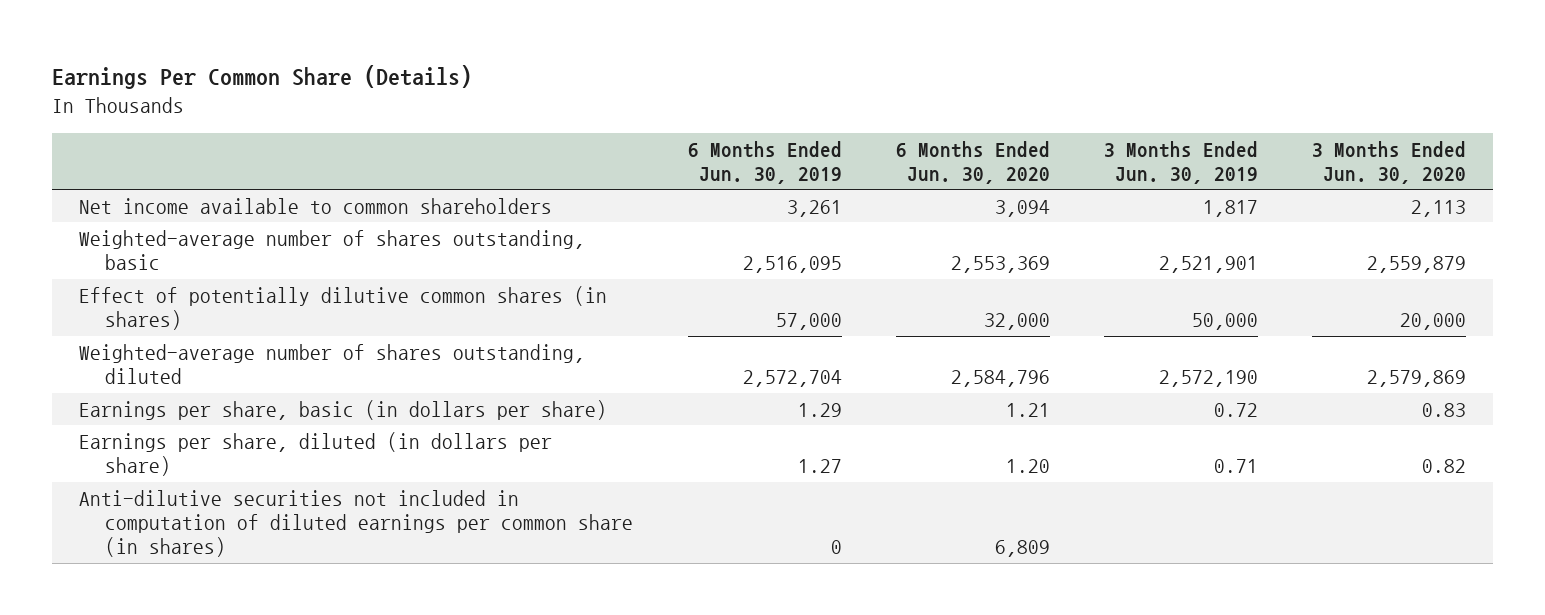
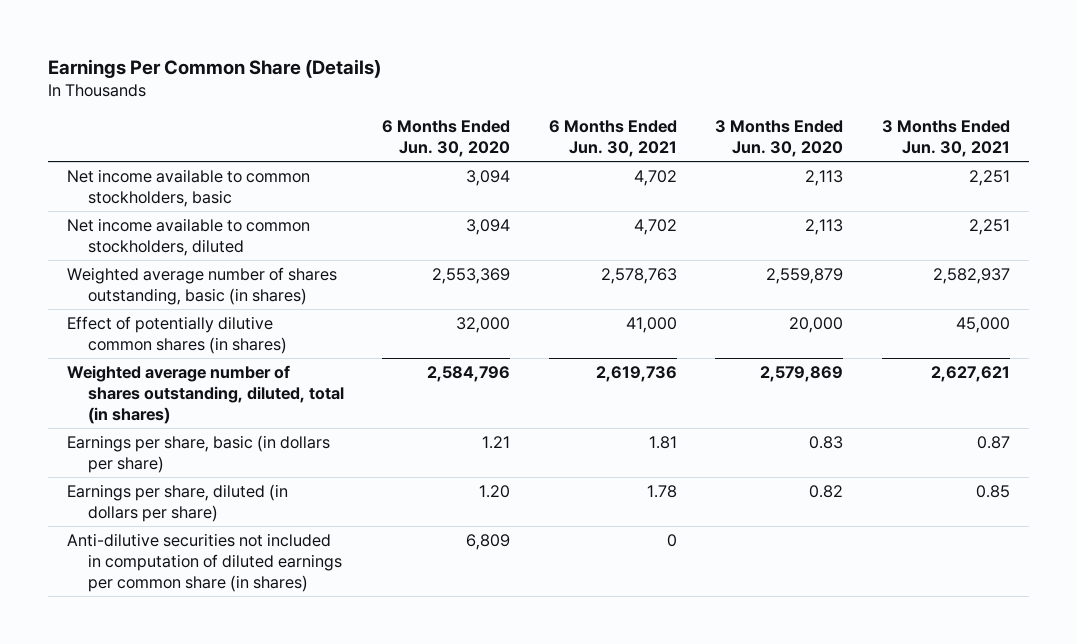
[687,140,842,184] 6 Months Ended Jun. 30, 2019 -> none
[1103,140,1258,184] 3 Months Ended Jun. 30, 2019 -> none
none -> [548,120,677,158] 6 Months Ended Jun. 30, 2021
none -> [881,120,1010,158] 3 Months Ended Jun. 30, 2021
[79,197,553,214] Net income available to common shareholders -> [67,168,311,207] Net income available to common stockholders, basic
none -> [67,217,311,256] Net income available to common stockholders, diluted
[79,229,586,270] Weighted-average number of shares outstanding, basic -> [67,266,338,305] Weighted average number of shares outstanding, basic (in shares)
[79,343,586,384] Weighted-average number of shares outstanding, diluted -> [67,364,344,424] Weighted average number of shares outstanding, diluted, total (in shares)

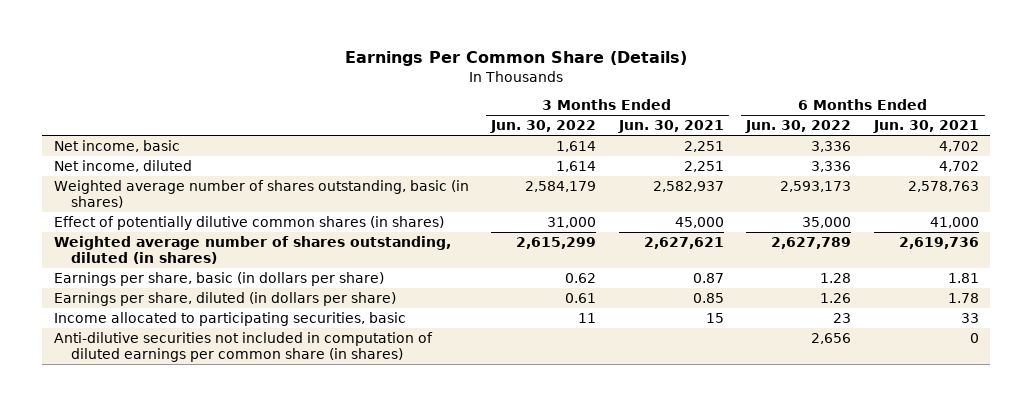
[382,120,511,158] 6 Months Ended Jun. 30, 2020 -> none
[715,120,844,158] 3 Months Ended Jun. 30, 2020 -> none
none -> [490,120,597,134] Jun. 30, 2022
none -> [745,120,852,134] Jun. 30, 2022
[67,168,311,207] Net income available to common stockholders, basic -> [53,139,180,152] Net income, basic
[67,217,311,256] Net income available to common stockholders, diluted -> [53,159,192,172] Net income, diluted
[67,364,344,424] Weighted average number of shares outstanding, diluted, total (in shares) -> [53,235,451,265] Weighted average number of shares outstanding, diluted (in shares)
none -> [53,311,406,326] Income allocated to participating securities, basic

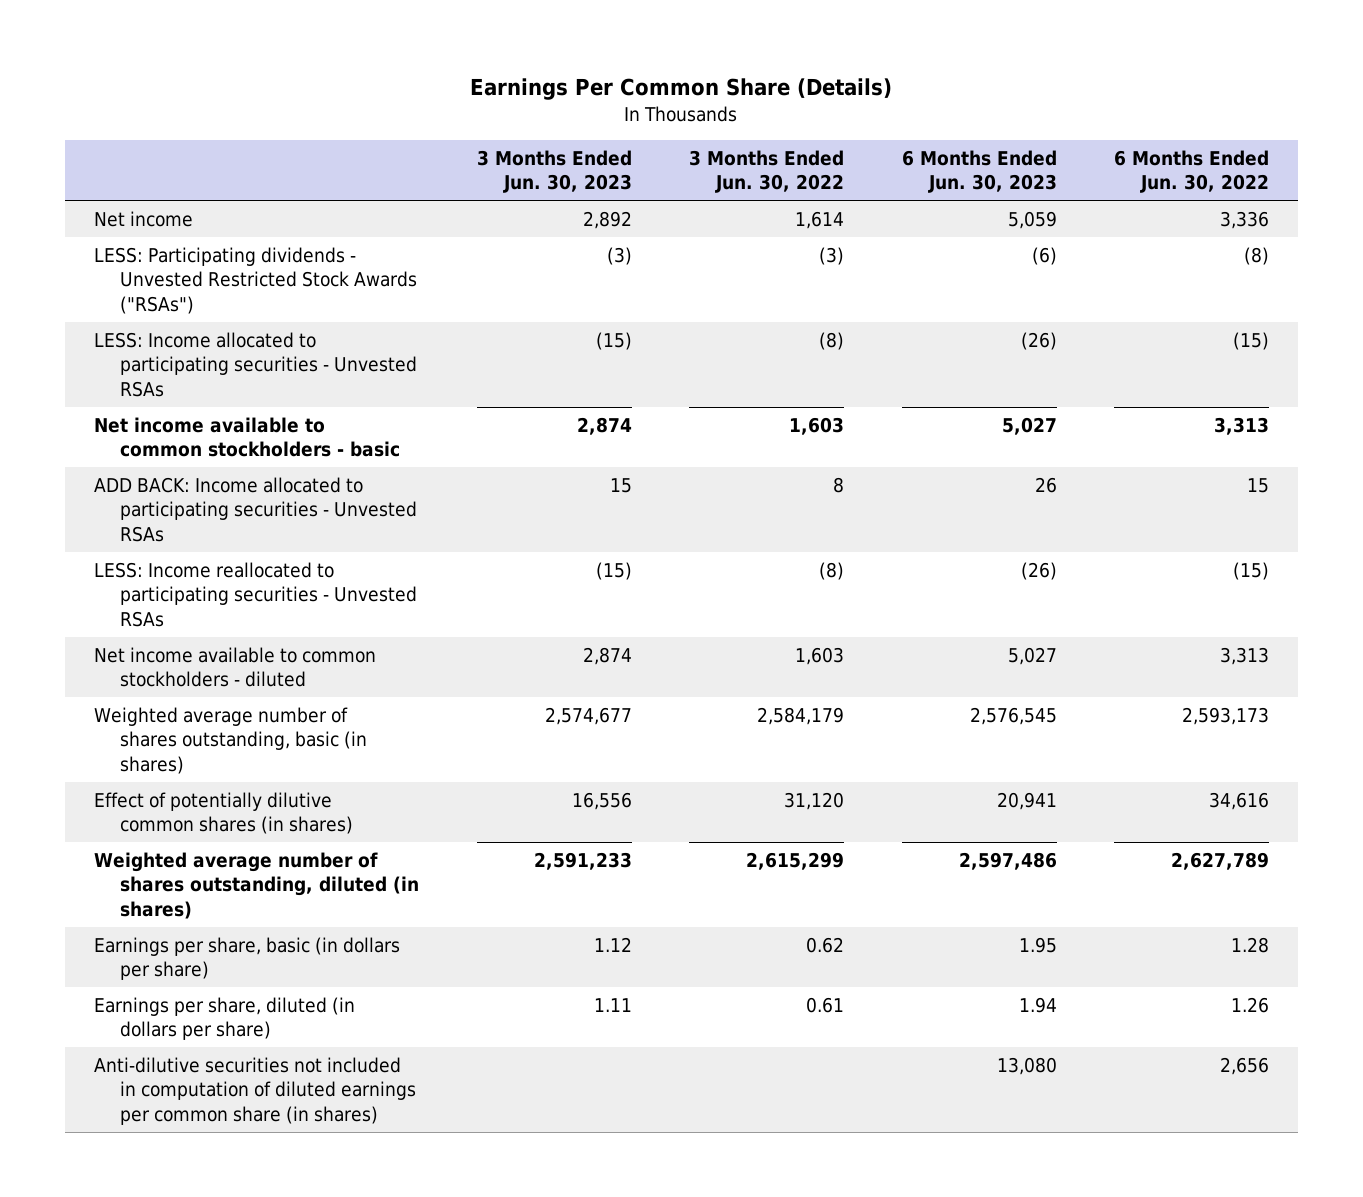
[617,120,724,134] Jun. 30, 2021 -> none
[872,120,979,134] Jun. 30, 2021 -> none
none -> [476,149,632,194] 3 Months Ended Jun. 30, 2023
none -> [901,149,1057,194] 6 Months Ended Jun. 30, 2023
none -> [93,210,193,227] Net income
none -> [93,246,418,315] LESS: Participating dividends - Unvested Restricted Stock Awards ("RSAs")
none -> [93,331,418,398] LESS: Income allocated to participating securities - Unvested RSAs
[53,139,180,152] Net income, basic -> [93,416,401,458] Net income available to common stockholders - basic
[556,140,597,152] 1,614 -> [789,416,845,435] 1,603
[811,140,852,152] 3,336 -> [1214,416,1270,435] 3,313
none -> [93,476,418,543] ADD BACK: Income allocated to participating securities - Unvested RSAs
none -> [93,561,418,628] LESS: Income reallocated to participating securities - Unvested RSAs
[53,159,192,172] Net income, diluted -> [93,646,376,688] Net income available to common stockholders - diluted
[556,160,597,172] 1,614 -> [795,646,845,665] 1,603
[811,160,852,172] 3,336 -> [1220,646,1270,665] 3,313
[547,216,597,228] 31,000 -> [784,791,845,810] 31,120
[802,216,852,228] 35,000 -> [1209,791,1270,810] 34,616
[53,311,406,326] Income allocated to participating securities, basic -> none

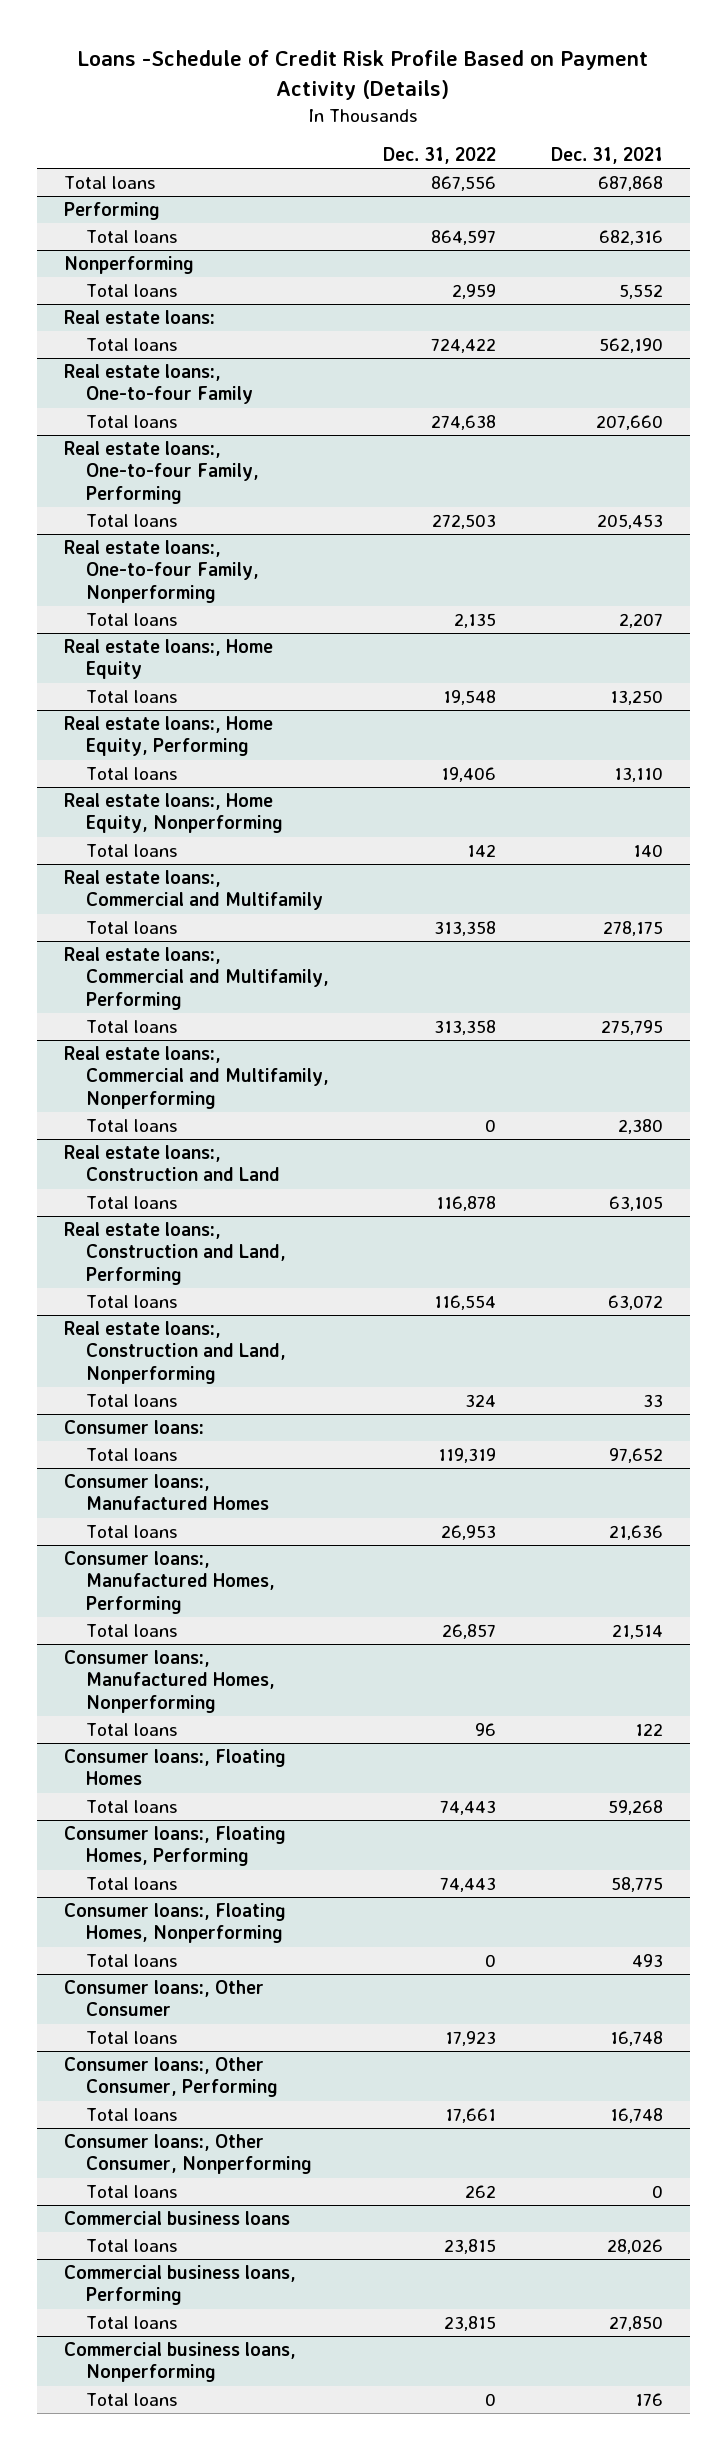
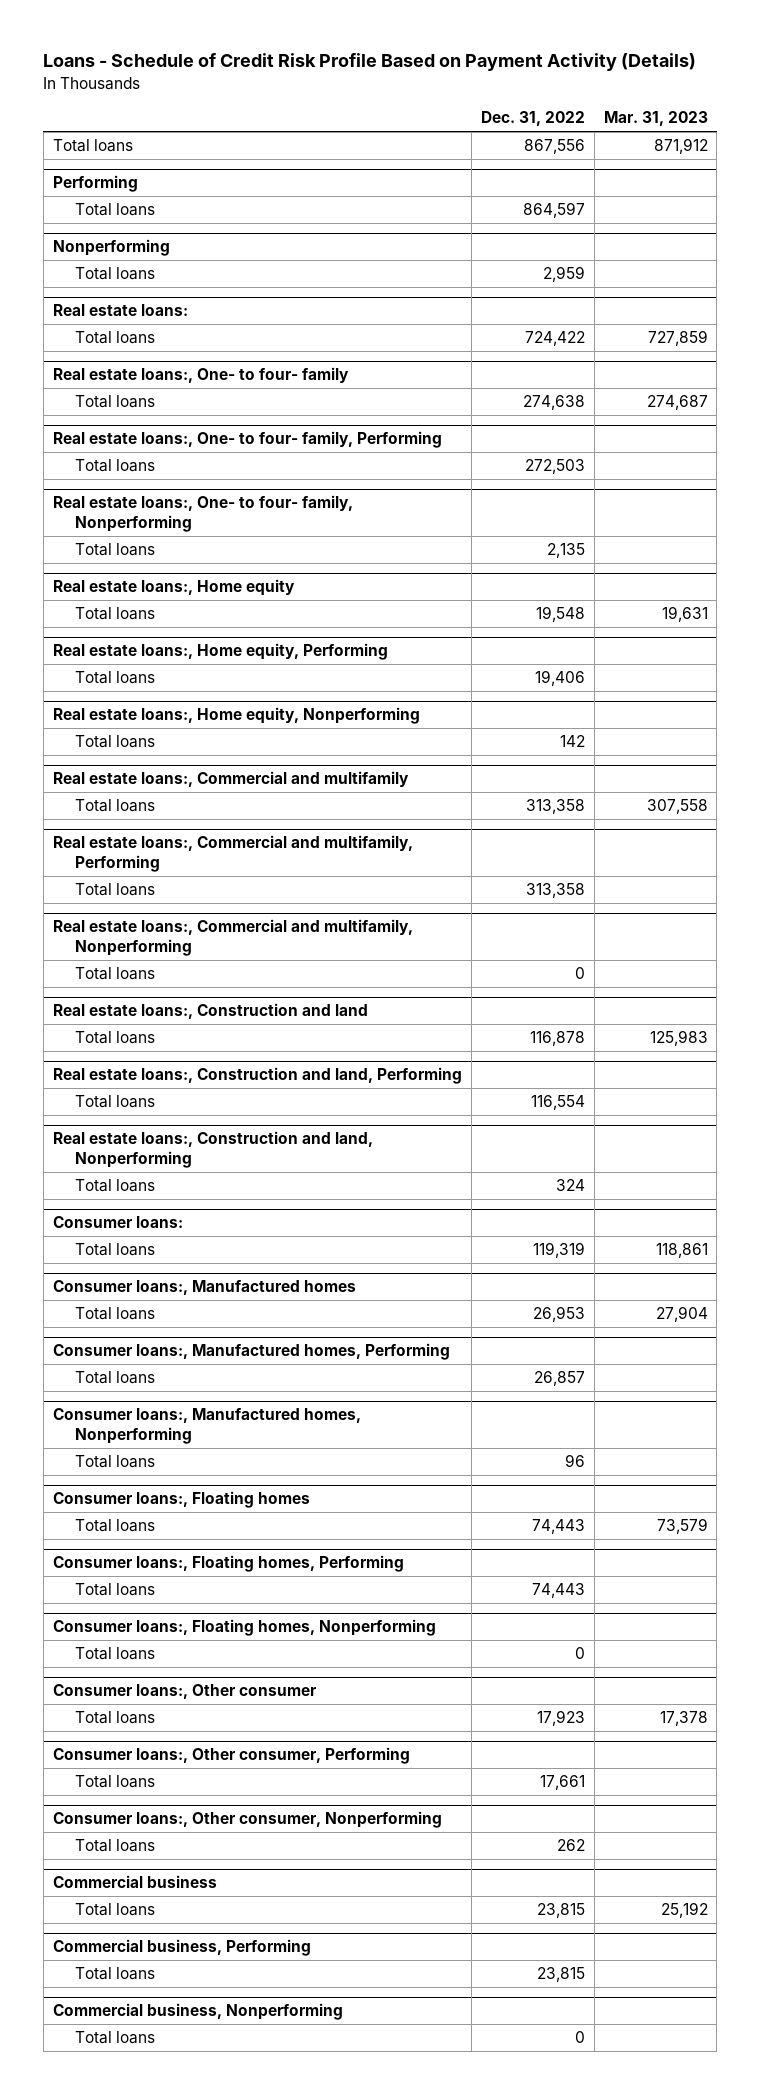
[77,50,649,100] Loans -Schedule of Credit Risk Profile Based on Payment Activity (Details) -> [43,53,697,72] Loans - Schedule of Credit Risk Profile Based on Payment Activity (Details)
[550,146,663,164] Dec. 31, 2021 -> none
none -> [603,111,708,127] Mar. 31, 2023
[63,364,254,405] Real estate loans:, One-to-four Family -> [52,367,349,384] Real estate loans:, One- to four- family
[63,441,260,504] Real estate loans:, One-to-four Family, Performing -> [52,431,442,449] Real estate loans:, One- to four- family, Performing
[63,540,260,603] Real estate loans:, One-to-four Family, Nonperforming -> [52,495,353,533] Real estate loans:, One- to four- family, Nonperforming
[63,639,273,680] Real estate loans:, Home Equity -> [52,579,295,597] Real estate loans:, Home equity
[63,716,273,757] Real estate loans:, Home Equity, Performing -> [52,643,388,661] Real estate loans:, Home equity, Performing
[63,793,284,834] Real estate loans:, Home Equity, Nonperforming -> [52,707,420,725] Real estate loans:, Home equity, Nonperforming
[63,870,324,911] Real estate loans:, Commercial and Multifamily -> [52,771,409,788] Real estate loans:, Commercial and multifamily
[63,947,330,1010] Real estate loans:, Commercial and Multifamily, Performing -> [52,835,413,873] Real estate loans:, Commercial and multifamily, Performing
[63,1046,330,1109] Real estate loans:, Commercial and Multifamily, Nonperforming -> [52,919,413,957] Real estate loans:, Commercial and multifamily, Nonperforming
[63,1145,281,1182] Real estate loans:, Construction and Land -> [52,1003,368,1020] Real estate loans:, Construction and land
[63,1222,287,1285] Real estate loans:, Construction and Land, Performing -> [52,1067,462,1085] Real estate loans:, Construction and land, Performing
[63,1321,287,1384] Real estate loans:, Construction and Land, Nonperforming -> [52,1131,373,1169] Real estate loans:, Construction and land, Nonperforming
[63,1474,270,1511] Consumer loans:, Manufactured Homes -> [52,1280,356,1296] Consumer loans:, Manufactured homes
[63,1551,276,1614] Consumer loans:, Manufactured Homes, Performing -> [52,1343,450,1361] Consumer loans:, Manufactured homes, Performing
[63,1650,276,1713] Consumer loans:, Manufactured Homes, Nonperforming -> [52,1408,361,1445] Consumer loans:, Manufactured homes, Nonperforming
[63,1749,286,1786] Consumer loans:, Floating Homes -> [52,1491,310,1509] Consumer loans:, Floating homes
[63,1826,286,1867] Consumer loans:, Floating Homes, Performing -> [52,1555,404,1573] Consumer loans:, Floating homes, Performing
[63,1903,286,1944] Consumer loans:, Floating Homes, Nonperforming -> [52,1619,436,1637] Consumer loans:, Floating homes, Nonperforming
[63,1980,264,2017] Consumer loans:, Other Consumer -> [52,1684,317,1700] Consumer loans:, Other consumer
[63,2057,279,2098] Consumer loans:, Other Consumer, Performing -> [52,1747,410,1765] Consumer loans:, Other consumer, Performing
[63,2134,313,2175] Consumer loans:, Other Consumer, Nonperforming -> [52,1811,442,1829] Consumer loans:, Other consumer, Nonperforming
[63,2211,290,2226] Commercial business loans -> [52,1875,217,1889] Commercial business
[63,2265,296,2306] Commercial business loans, Performing -> [52,1939,311,1957] Commercial business, Performing
[63,2342,296,2383] Commercial business loans, Nonperforming -> [52,2003,343,2021] Commercial business, Nonperforming

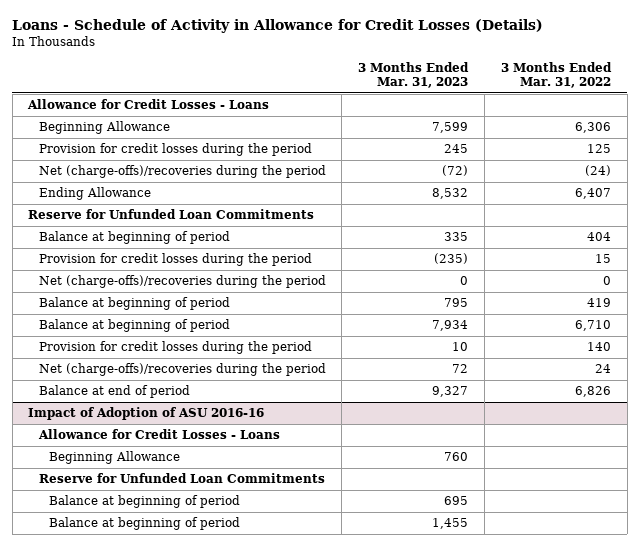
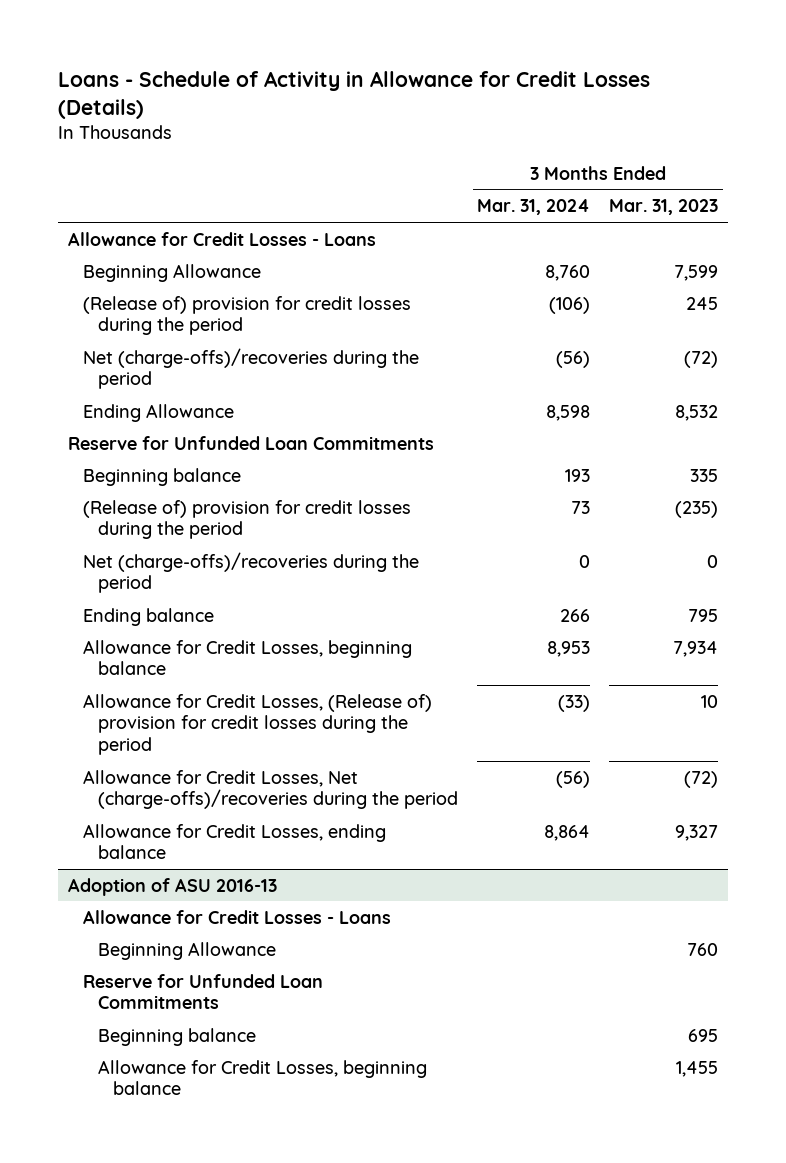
[500,62,612,88] 3 Months Ended Mar. 31, 2022 -> none
none -> [477,199,591,216] Mar. 31, 2024
[38,143,312,157] Provision for credit losses during the period -> [83,295,412,336] (Release of) provision for credit losses during the period
[38,231,230,245] Balance at beginning of period -> [83,467,242,486] Beginning balance
[38,253,312,267] Provision for credit losses during the period -> [83,499,412,540] (Release of) provision for credit losses during the period
[38,297,230,311] Balance at beginning of period -> [83,607,215,626] Ending balance
[38,319,230,333] Balance at beginning of period -> [83,639,413,676] Allowance for Credit Losses, beginning balance
[38,341,312,355] Provision for credit losses during the period -> [83,693,433,756] Allowance for Credit Losses, (Release of) provision for credit losses during the period
[38,363,326,377] Net (charge-offs)/recoveries during the period -> [83,769,459,810] Allowance for Credit Losses, Net (charge-offs)/recoveries during the period
[452,364,469,374] 72 -> [684,770,719,788] (72)
[38,385,190,399] Balance at end of period -> [83,823,387,860] Allowance for Credit Losses, ending balance
[28,407,265,421] Impact of Adoption of ASU 2016-16 -> [67,877,277,896] Adoption of ASU 2016-13
[48,495,240,509] Balance at beginning of period -> [98,1027,257,1046] Beginning balance
[48,517,240,531] Balance at beginning of period -> [98,1059,428,1096] Allowance for Credit Losses, beginning balance

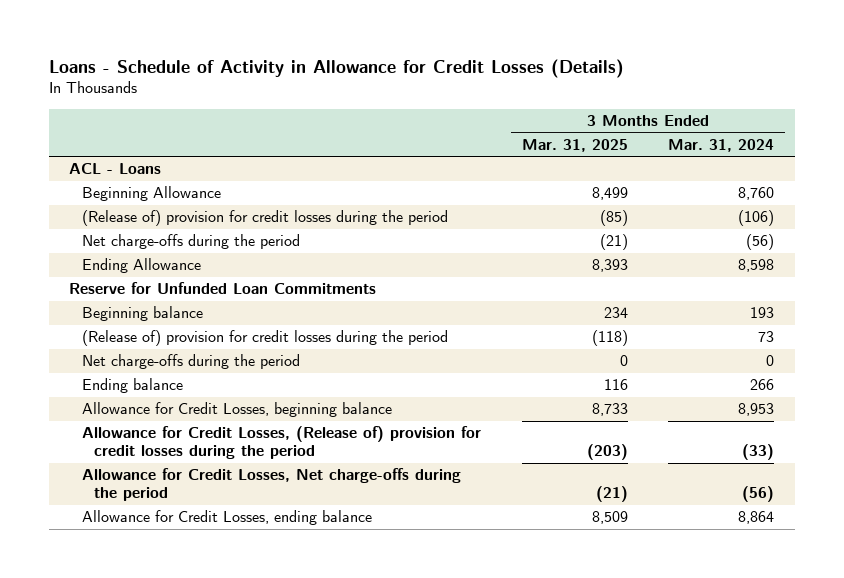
[609,199,719,216] Mar. 31, 2023 -> none
none -> [521,138,628,152] Mar. 31, 2025
[67,231,376,246] Allowance for Credit Losses - Loans -> [69,163,162,175] ACL - Loans
[83,347,420,390] Net (charge-offs)/recoveries during the period -> [81,234,300,250] Net charge-offs during the period
[83,551,420,594] Net (charge-offs)/recoveries during the period -> [81,354,300,370] Net charge-offs during the period
[83,769,459,810] Allowance for Credit Losses, Net (charge-offs)/recoveries during the period -> [81,468,461,502] Allowance for Credit Losses, Net charge-offs during the period
[67,877,277,896] Adoption of ASU 2016-13 -> none
[83,909,392,924] Allowance for Credit Losses - Loans -> none
[98,941,277,960] Beginning Allowance -> none
[83,973,324,1010] Reserve for Unfunded Loan Commitments -> none
[98,1027,257,1046] Beginning balance -> none
[98,1059,428,1096] Allowance for Credit Losses, beginning balance -> none

